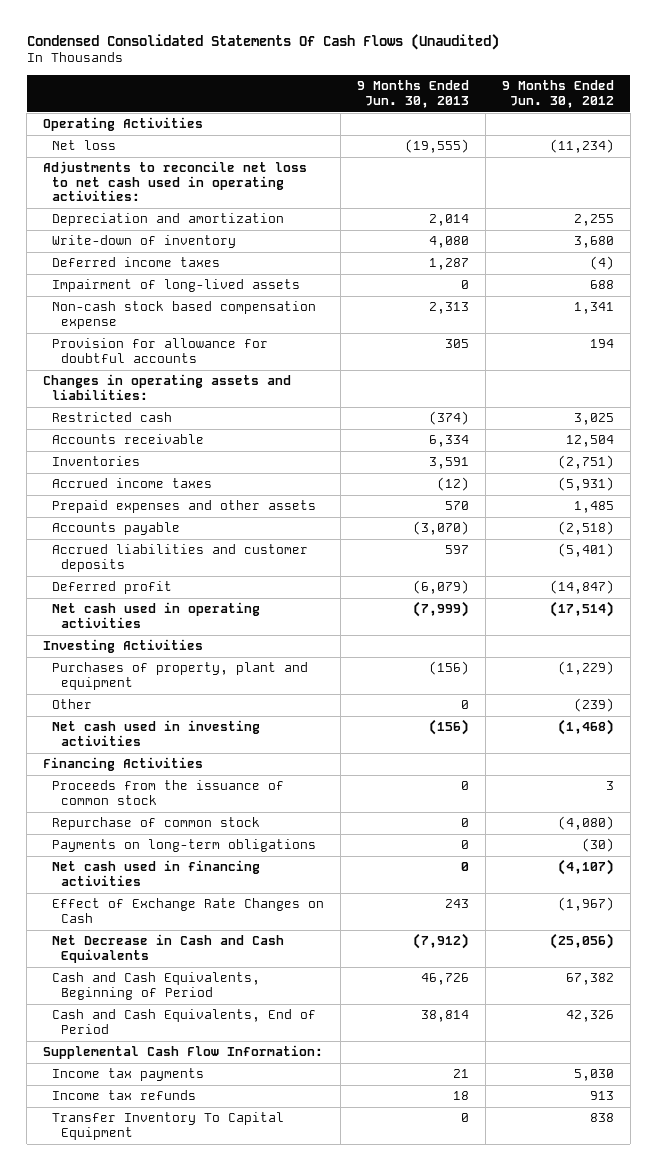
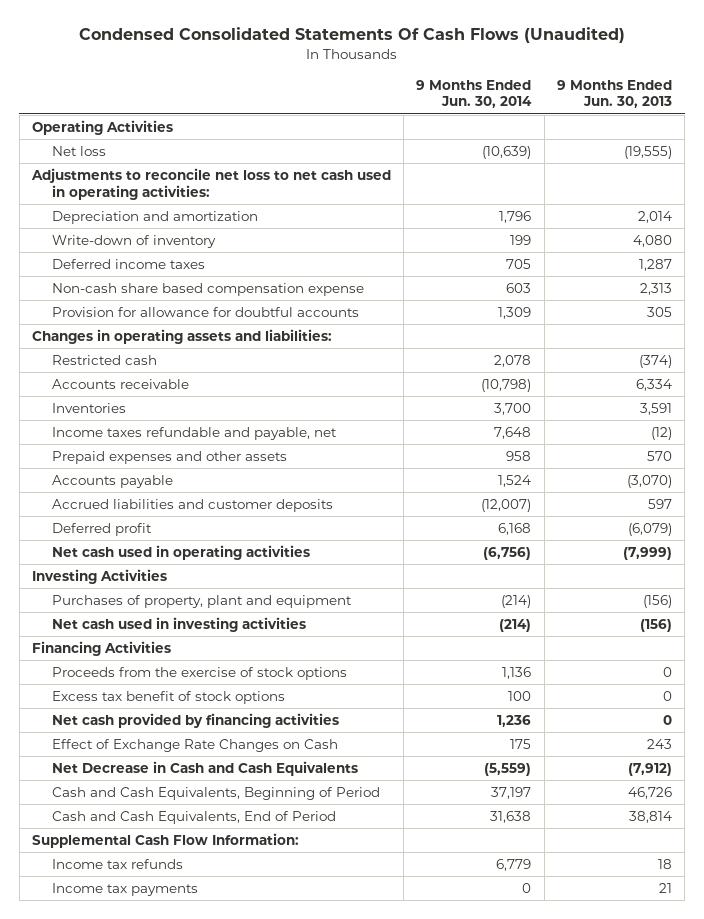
[501,80,614,108] 9 Months Ended Jun. 30, 2012 -> none
none -> [416,79,533,109] 9 Months Ended Jun. 30, 2014
[52,279,301,293] Impairment of long-lived assets -> none
[52,301,317,329] Non-cash stock based compensation expense -> [51,283,364,297] Non-cash share based compensation expense
[52,478,213,489] Accrued income taxes -> [51,427,337,441] Income taxes refundable and payable, net
[52,699,93,710] Other -> none
[52,817,261,831] Repurchase of common stock -> none
[52,839,317,853] Payments on long-term obligations -> none
[52,780,285,805] Proceeds from the issuance of common stock -> [51,667,347,681] Proceeds from the exercise of stock options
none -> [51,691,285,705] Excess tax benefit of stock options
[52,860,261,886] Net cash used in financing activities -> [51,713,339,729] Net cash provided by financing activities
[52,1112,285,1140] Transfer Inventory To Capital Equipment -> none
[52,1068,205,1082] Income tax payments -> [51,883,198,897] Income tax payments

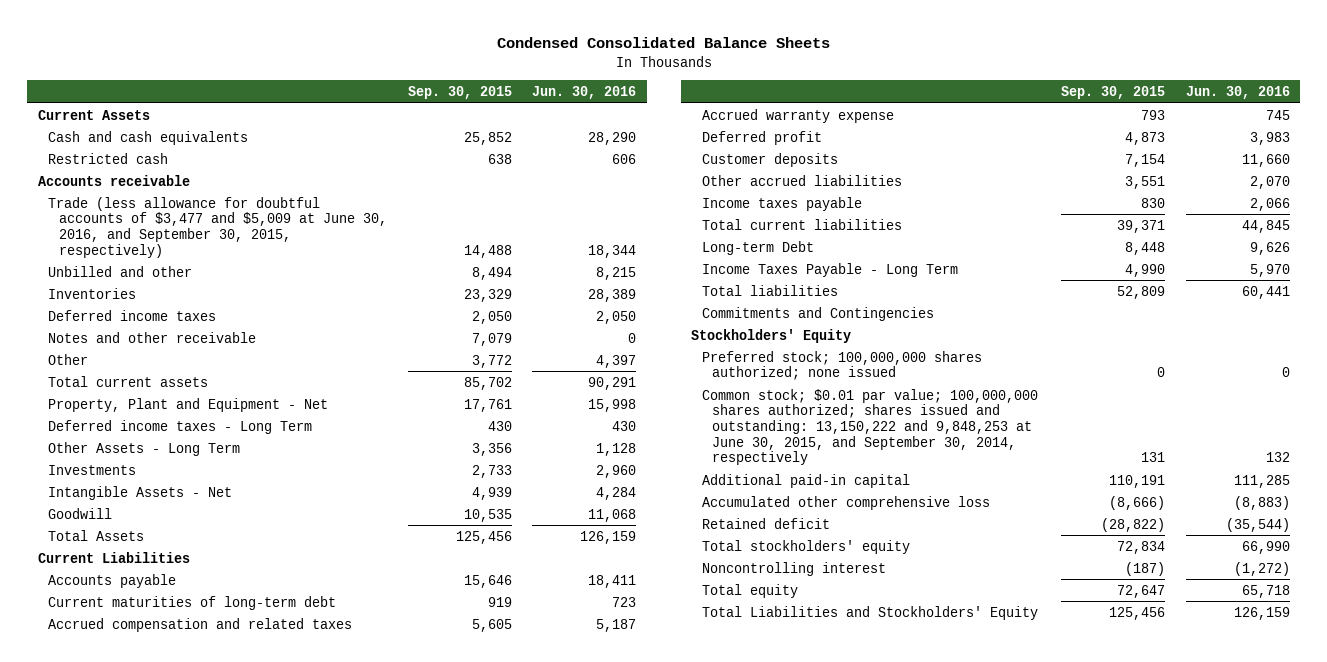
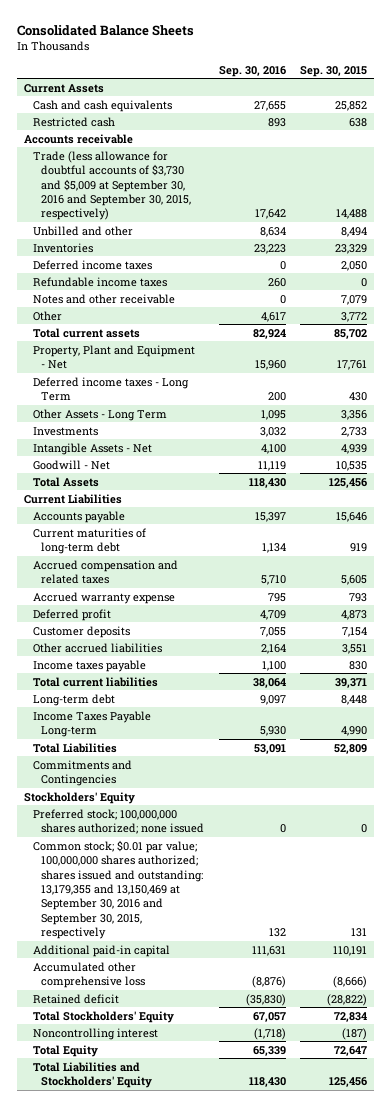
[496,37,830,49] Condensed Consolidated Balance Sheets -> [17,24,195,36] Consolidated Balance Sheets
[532,85,637,99] Jun. 30, 2016 -> none
none -> [218,65,286,77] Sep. 30, 2016
[48,196,388,258] Trade (less allowance for doubtful accounts of $3,477 and $5,009 at June 30, 2016, and September 30, 2015, respectively) -> [32,150,192,221] Trade (less allowance for doubtful accounts of $3,730 and $5,009 at September 30, 2016 and September 30, 2015, respectively)
none -> [32,276,167,287] Refundable income taxes
[48,507,113,519] Goodwill -> [32,459,110,470] Goodwill - Net
[701,240,814,255] Long-term Debt -> [32,693,115,706] Long-term debt
[701,262,958,277] Income Taxes Payable - Long Term -> [32,710,151,738] Income Taxes Payable Long-term
[701,284,838,296] Total liabilities -> [32,742,117,753] Total Liabilities
[701,388,1038,466] Common stock; $0.01 par value; 100,000,000 shares authorized; shares issued and outstanding: 13,150,222 and 9,848,253 at June 30, 2015, and September 30, 2014, respectively -> [32,839,204,940] Common stock; $0.01 par value; 100,000,000 shares authorized; shares issued and outstanding: 13,179,355 and 13,150,469 at September 30, 2016 and September 30, 2015, respectively
[701,539,910,554] Total stockholders' equity -> [32,1010,174,1023] Total Stockholders' Equity
[701,583,798,598] Total equity -> [32,1044,98,1057] Total Equity

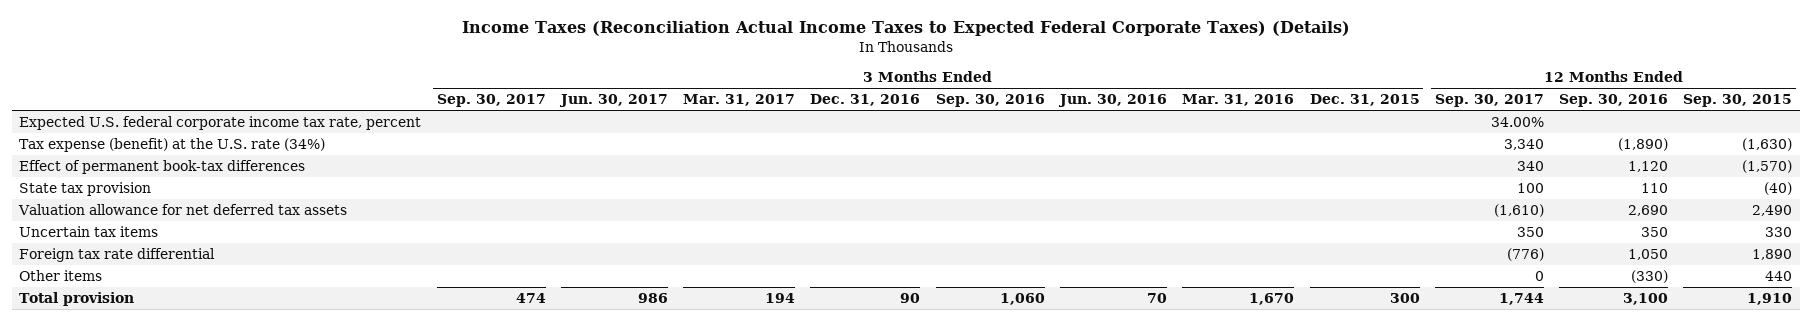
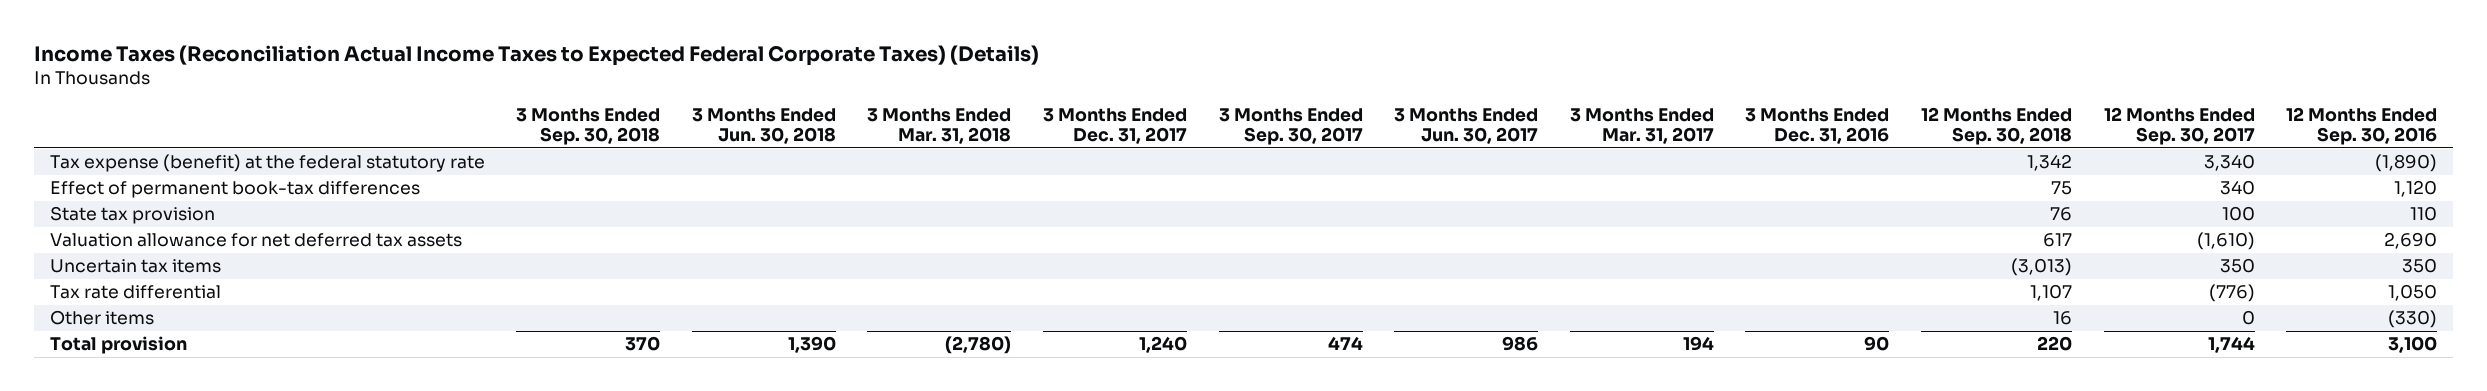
[935,94,1045,108] Sep. 30, 2016 -> none
[1057,94,1167,108] Jun. 30, 2016 -> none
[1182,94,1295,107] Mar. 31, 2016 -> none
[1309,94,1420,107] Dec. 31, 2015 -> none
[1683,94,1793,108] Sep. 30, 2015 -> none
none -> [516,107,661,146] 3 Months Ended Sep. 30, 2018
none -> [691,107,836,145] 3 Months Ended Jun. 30, 2018
none -> [867,107,1012,145] 3 Months Ended Mar. 31, 2018
none -> [1043,107,1188,145] 3 Months Ended Dec. 31, 2017
none -> [1921,106,2073,146] 12 Months Ended Sep. 30, 2018
[19,116,422,131] Expected U.S. federal corporate income tax rate, percent -> none
[19,138,326,153] Tax expense (benefit) at the U.S. rate (34%) -> [49,154,485,173] Tax expense (benefit) at the federal statutory rate
[19,248,216,263] Foreign tax rate differential -> [49,285,221,300] Tax rate differential

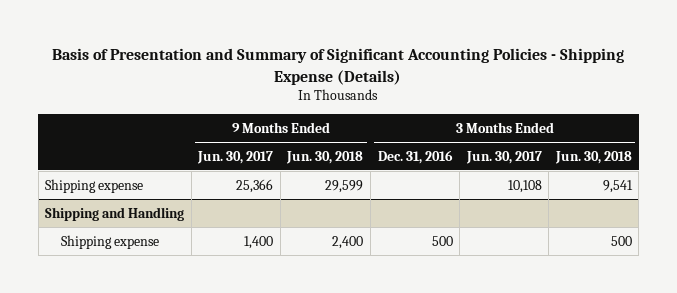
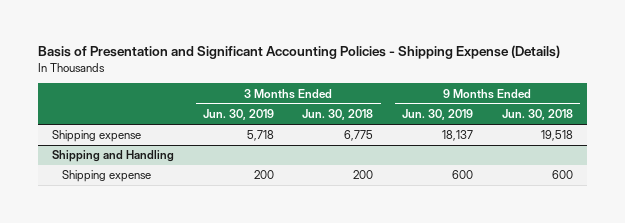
[52,47,625,85] Basis of Presentation and Summary of Significant Accounting Policies - Shipping Expense (Details) -> [38,45,561,60] Basis of Presentation and Significant Accounting Policies - Shipping Expense (Details)
[197,150,274,164] Jun. 30, 2017 -> none
[377,149,453,164] Dec. 31, 2016 -> none
[465,150,542,164] Jun. 30, 2017 -> none
none -> [202,109,274,121] Jun. 30, 2019
none -> [402,109,474,121] Jun. 30, 2019
[325,179,364,193] 29,599 -> [540,130,573,142] 19,518
[602,179,633,193] 9,541 -> [344,130,374,142] 6,775
[332,235,364,249] 2,400 -> [551,170,573,180] 600
[610,235,632,246] 500 -> [353,170,374,180] 200

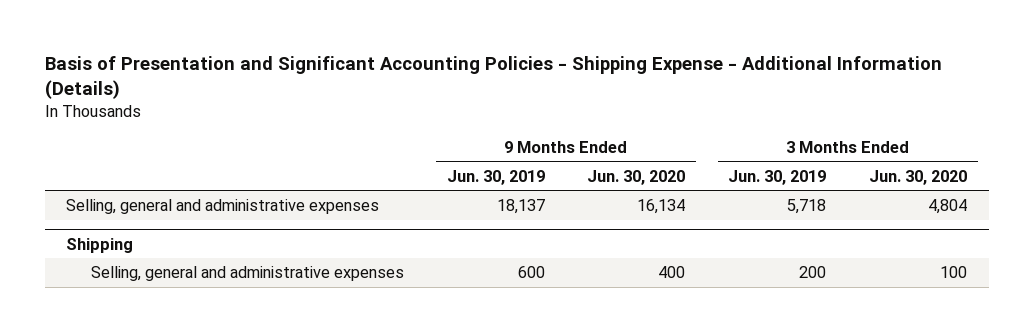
[38,45,561,60] Basis of Presentation and Significant Accounting Policies - Shipping Expense (Details) -> [44,55,942,100] Basis of Presentation and Significant Accounting Policies - Shipping Expense - Additional Information (Details)
[302,109,374,121] Jun. 30, 2018 -> none
[501,109,573,121] Jun. 30, 2018 -> none
none -> [587,169,686,185] Jun. 30, 2020
none -> [869,169,968,185] Jun. 30, 2020
[52,130,142,143] Shipping expense -> [66,199,380,215] Selling, general and administrative expenses
[52,150,175,163] Shipping and Handling -> [66,237,134,253] Shipping
[62,170,152,183] Shipping expense -> [90,266,404,282] Selling, general and administrative expenses

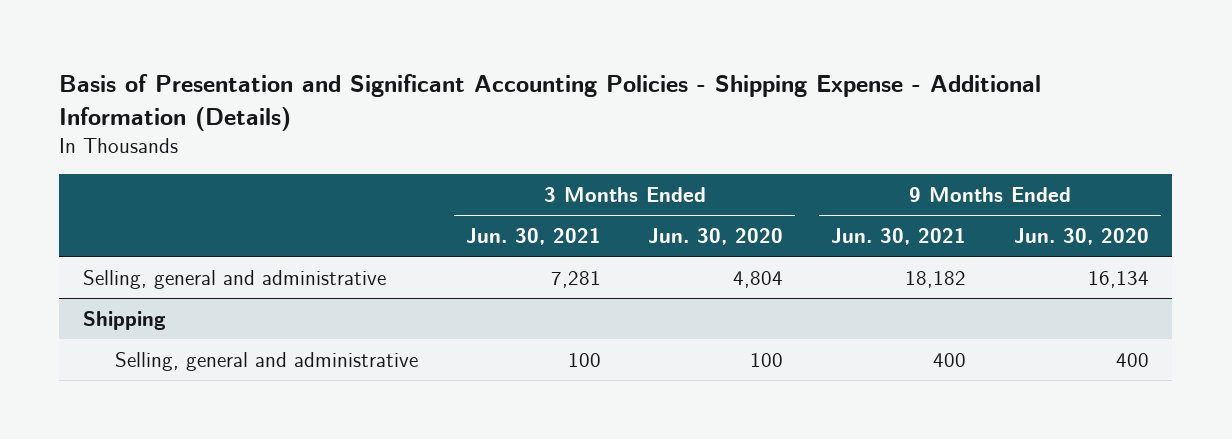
[446,169,545,185] Jun. 30, 2019 -> none
[728,169,827,185] Jun. 30, 2019 -> none
none -> [465,227,601,245] Jun. 30, 2021
none -> [831,227,967,245] Jun. 30, 2021
[66,199,380,215] Selling, general and administrative expenses -> [82,269,386,289] Selling, general and administrative
[90,266,404,282] Selling, general and administrative expenses -> [115,351,419,371] Selling, general and administrative

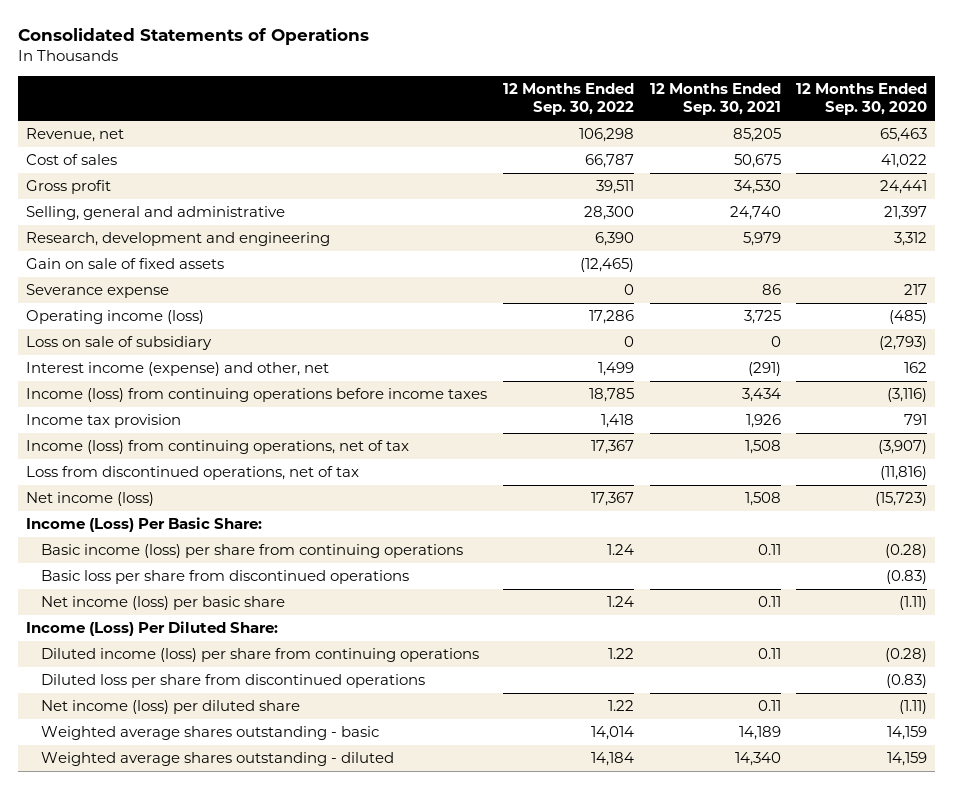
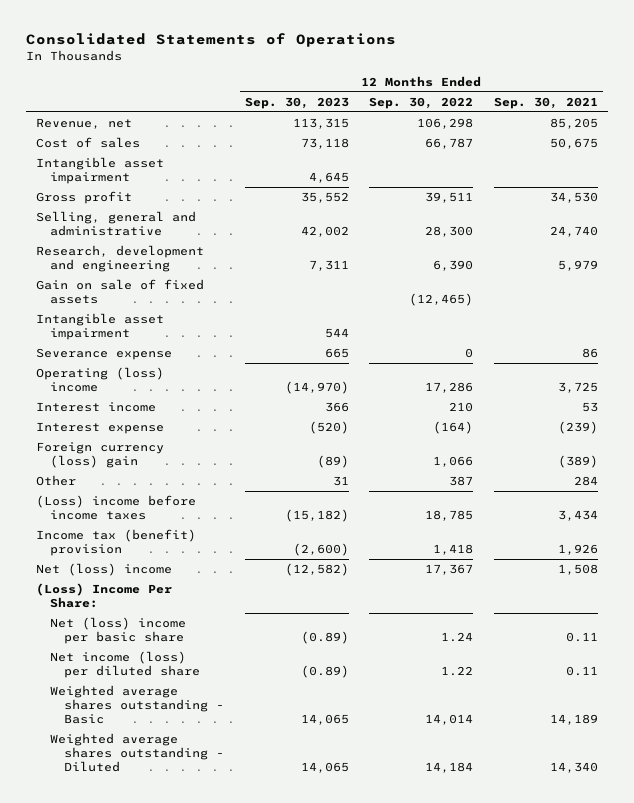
[796,83,928,116] 12 Months Ended Sep. 30, 2020 -> none
none -> [244,96,349,109] Sep. 30, 2023
none -> [36,157,165,185] Intangible asset impairment
none -> [36,313,165,341] Intangible asset impairment
[25,336,212,351] Loss on sale of subsidiary -> none
[25,362,329,377] Interest income (expense) and other, net -> none
[25,440,409,455] Income (loss) from continuing operations, net of tax -> none
[25,466,359,481] Loss from discontinued operations, net of tax -> none
[40,544,463,559] Basic income (loss) per share from continuing operations -> none
[40,570,409,585] Basic loss per share from discontinued operations -> none
[25,621,278,637] Income (Loss) Per Diluted Share: -> none
[40,648,479,663] Diluted income (loss) per share from continuing operations -> none
[40,674,425,689] Diluted loss per share from discontinued operations -> none
[25,310,204,325] Operating income (loss) -> [36,367,165,393] Operating (loss) income
none -> [36,402,157,413] Interest income
none -> [36,422,165,435] Interest expense
none -> [36,442,165,469] Foreign currency (loss) gain
none -> [36,475,77,487] Other
[25,388,487,403] Income (loss) from continuing operations before income taxes -> [36,495,197,521] (Loss) income before income taxes
[25,414,181,429] Income tax provision -> [36,529,197,557] Income tax (benefit) provision
[25,492,154,507] Net income (loss) -> [36,563,173,577] Net (loss) income
[25,517,262,533] Income (Loss) Per Basic Share: -> [36,583,173,609] (Loss) Income Per Share:
[40,596,285,611] Net income (loss) per basic share -> [50,617,187,645] Net (loss) income per basic share
[40,726,379,741] Weighted average shares outstanding - basic -> [50,685,225,725] Weighted average shares outstanding - Basic
[40,752,394,767] Weighted average shares outstanding - diluted -> [50,733,225,773] Weighted average shares outstanding - Diluted

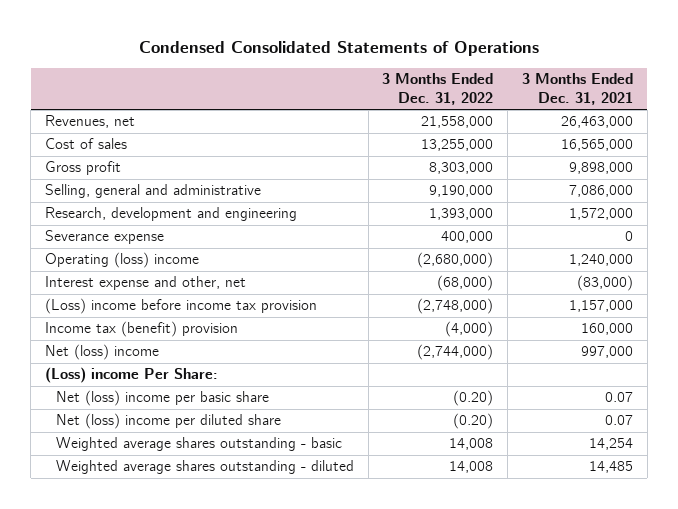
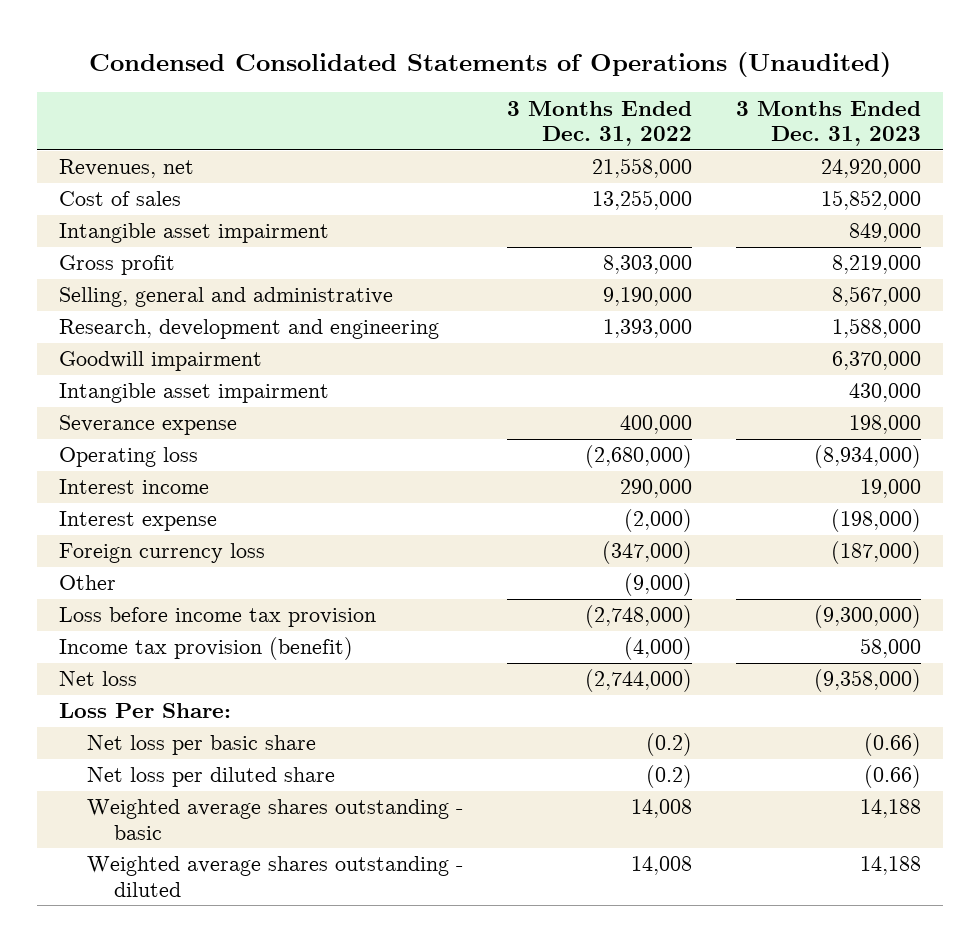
[139,41,540,57] Condensed Consolidated Statements of Operations -> [88,51,891,77] Condensed Consolidated Statements of Operations (Unaudited)
[521,73,633,105] 3 Months Ended Dec. 31, 2021 -> none
none -> [735,100,921,147] 3 Months Ended Dec. 31, 2023
none -> [59,223,330,244] Intangible asset impairment
none -> [59,351,263,372] Goodwill impairment
none -> [59,383,330,404] Intangible asset impairment
[45,252,200,269] Operating (loss) income -> [59,447,199,468] Operating loss
none -> [59,479,210,495] Interest income
none -> [59,511,218,532] Interest expense
none -> [59,543,266,564] Foreign currency loss
[45,276,247,291] Interest expense and other, net -> [59,575,117,591] Other
[437,275,494,292] (68,000) -> [623,573,692,597] (9,000)
[45,298,318,315] (Loss) income before income tax provision -> [59,607,377,628] Loss before income tax provision
[45,321,239,338] Income tax (benefit) provision -> [59,637,354,661] Income tax provision (benefit)
[45,344,160,361] Net (loss) income -> [59,671,138,687] Net loss
[45,367,219,384] (Loss) income Per Share: -> [59,703,232,719] Loss Per Share:
[55,390,269,407] Net (loss) income per basic share -> [86,735,316,756] Net loss per basic share
[453,390,494,407] (0.20) -> [645,733,692,757] (0.2)
[55,413,281,430] Net (loss) income per diluted share -> [86,767,335,788] Net loss per diluted share
[453,413,494,430] (0.20) -> [645,765,692,789] (0.2)

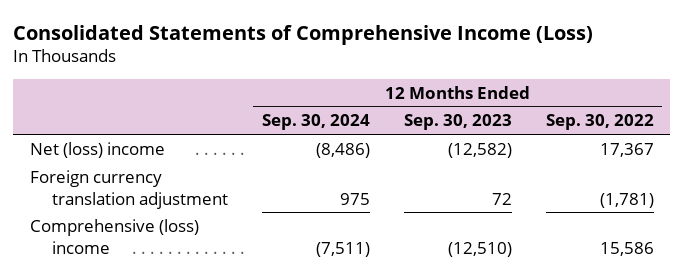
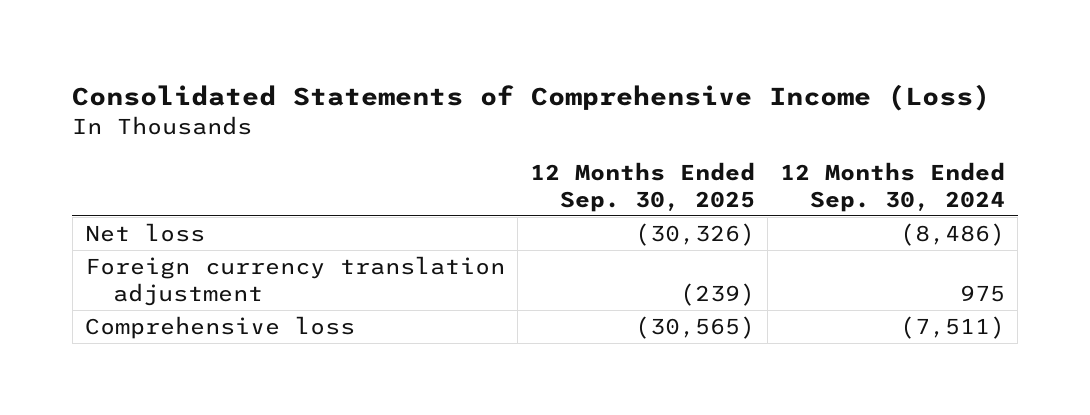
[403,114,512,131] Sep. 30, 2023 -> none
[545,114,654,131] Sep. 30, 2022 -> none
none -> [530,161,756,212] 12 Months Ended Sep. 30, 2025
[30,141,166,158] Net (loss) income -> [84,222,205,242] Net loss
[30,218,200,254] Comprehensive (loss) income -> [84,315,355,339] Comprehensive loss

